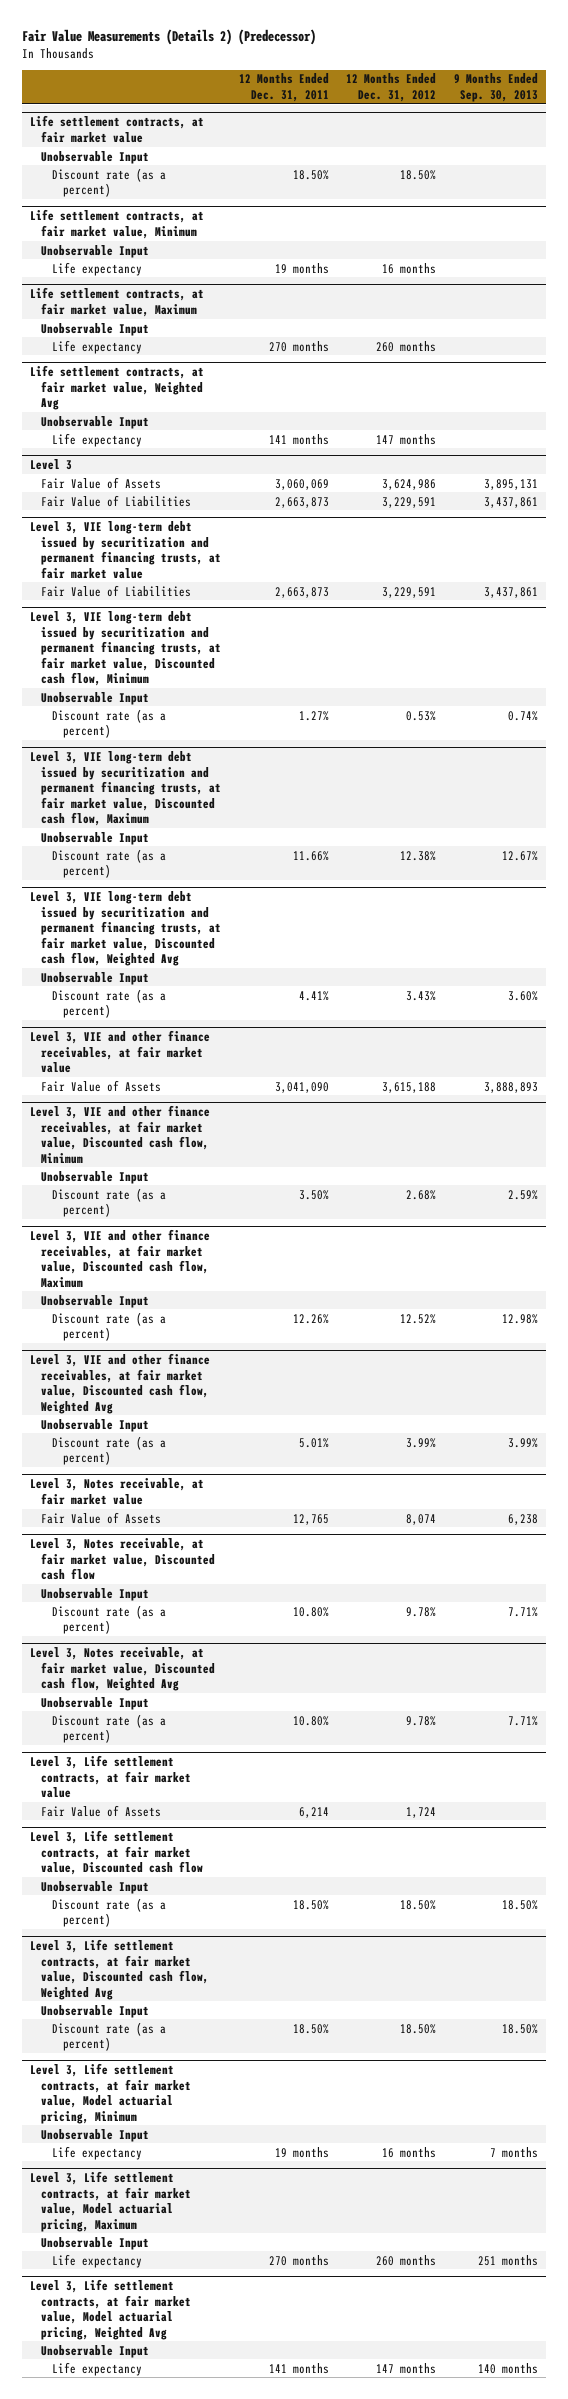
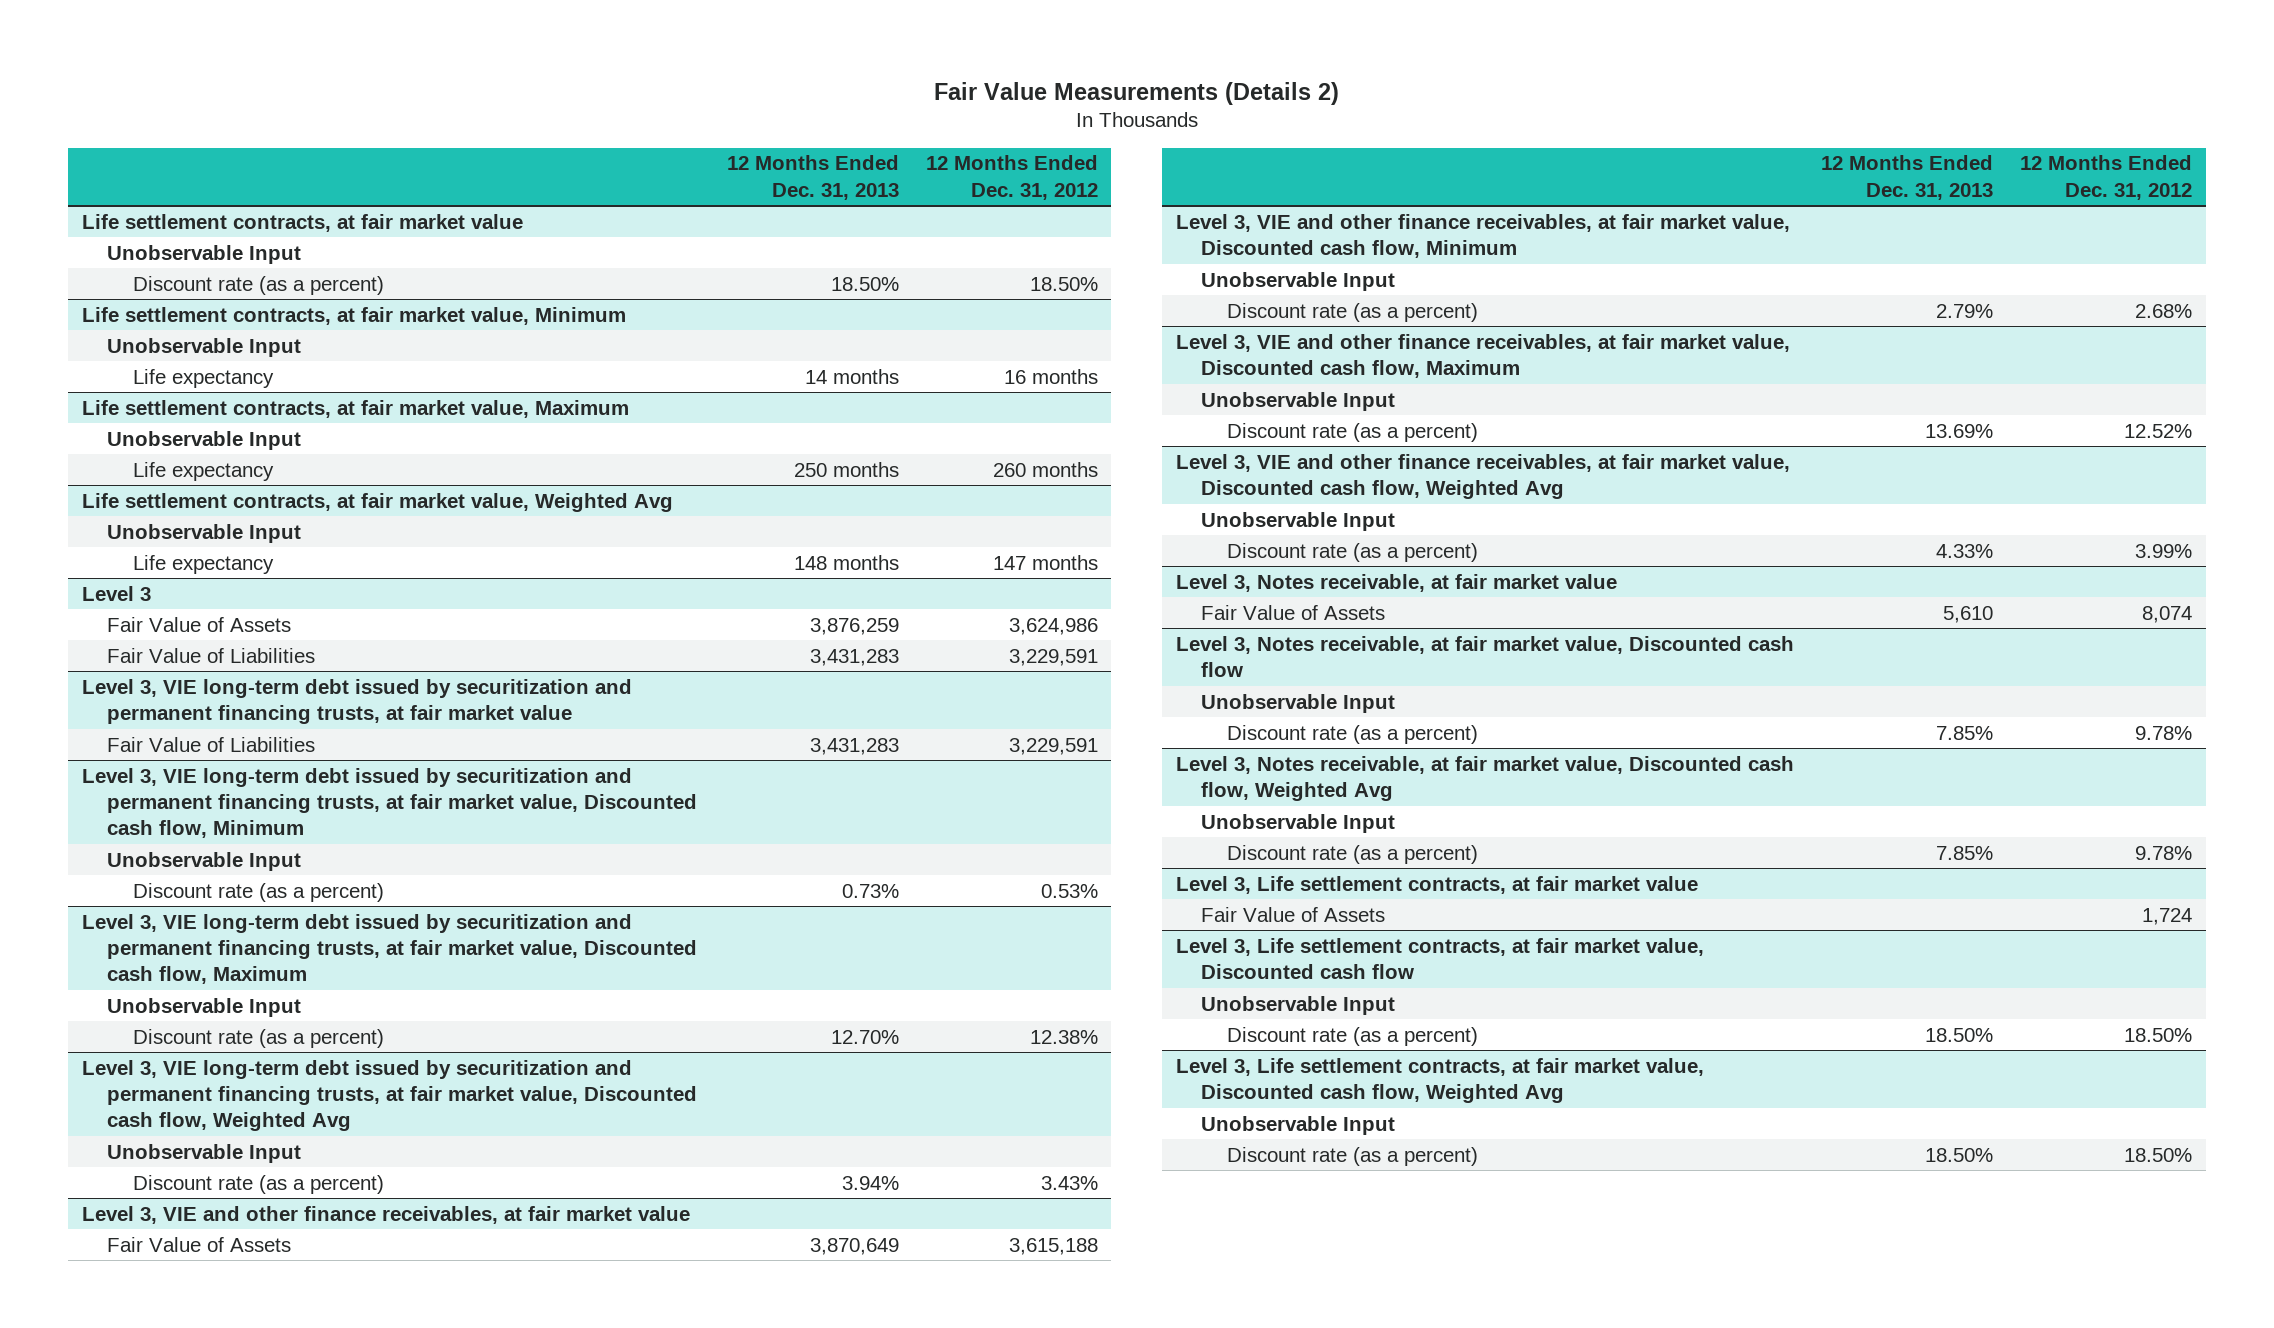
[21,28,316,45] Fair Value Measurements (Details 2) (Predecessor) -> [933,81,1339,105] Fair Value Measurements (Details 2)
[238,73,329,102] 12 Months Ended Dec. 31, 2011 -> none
[453,73,538,102] 9 Months Ended Sep. 30, 2013 -> none
none -> [726,155,899,200] 12 Months Ended Dec. 31, 2013
[30,2063,192,2124] Level 3, Life settlement contracts, at fair market value, Model actuarial pricing, Minimum -> none
[41,2128,150,2142] Unobservable Input -> none
[52,2145,143,2160] Life expectancy -> none
[30,2171,192,2232] Level 3, Life settlement contracts, at fair market value, Model actuarial pricing, Maximum -> none
[41,2236,150,2250] Unobservable Input -> none
[52,2253,143,2268] Life expectancy -> none
[30,2279,192,2340] Level 3, Life settlement contracts, at fair market value, Model actuarial pricing, Weighted Avg -> none
[41,2344,150,2358] Unobservable Input -> none
[52,2361,143,2376] Life expectancy -> none

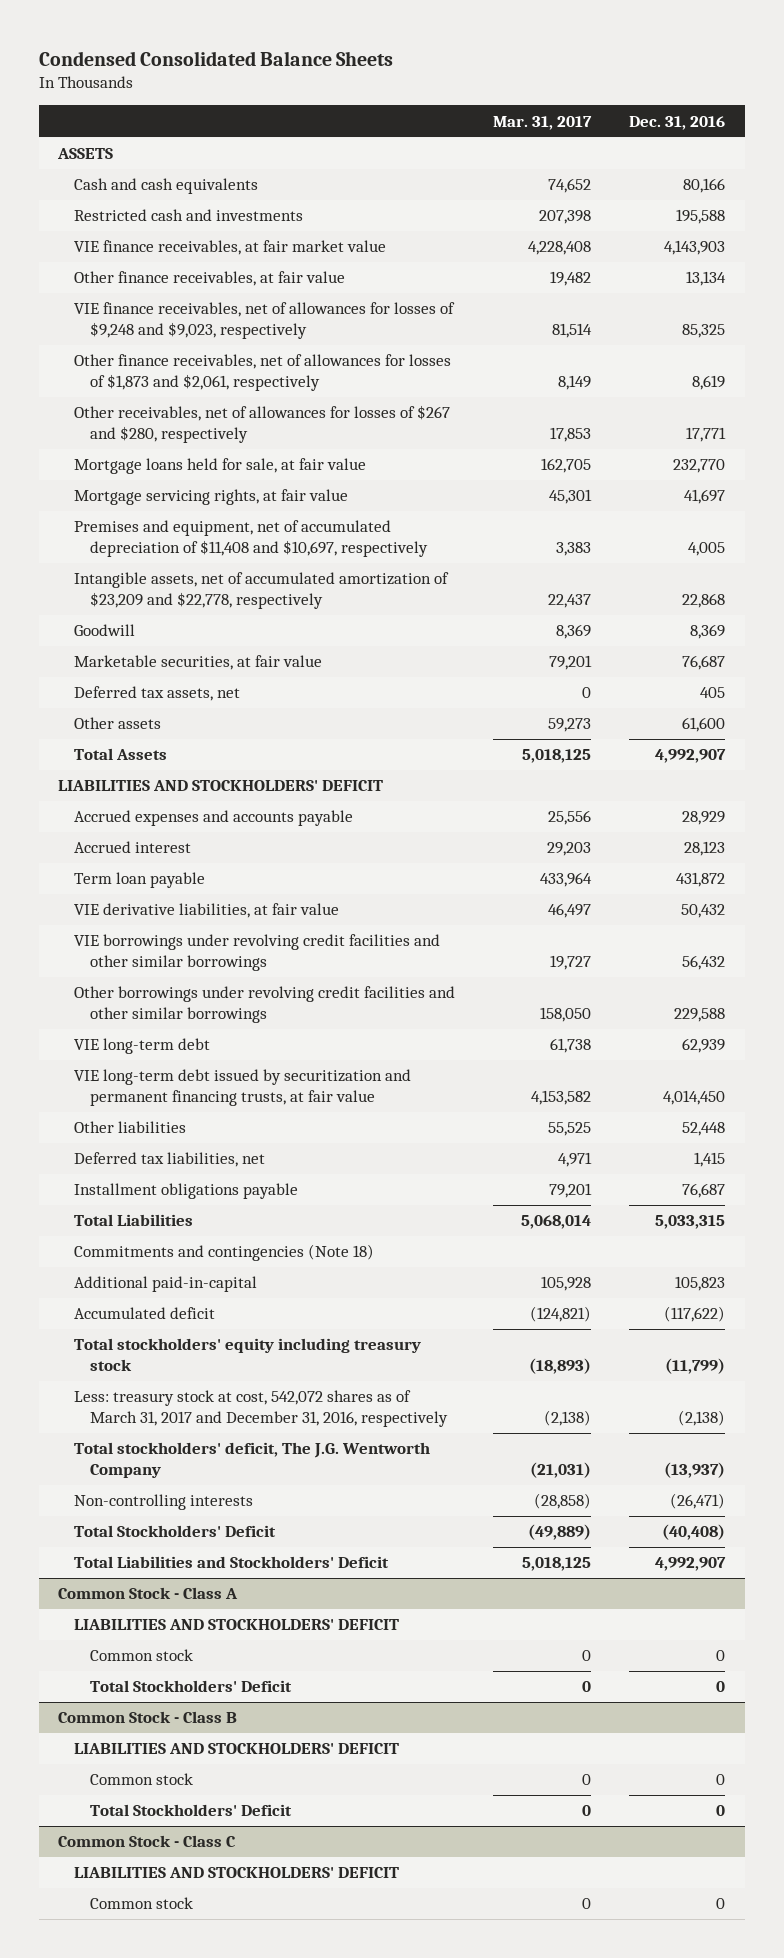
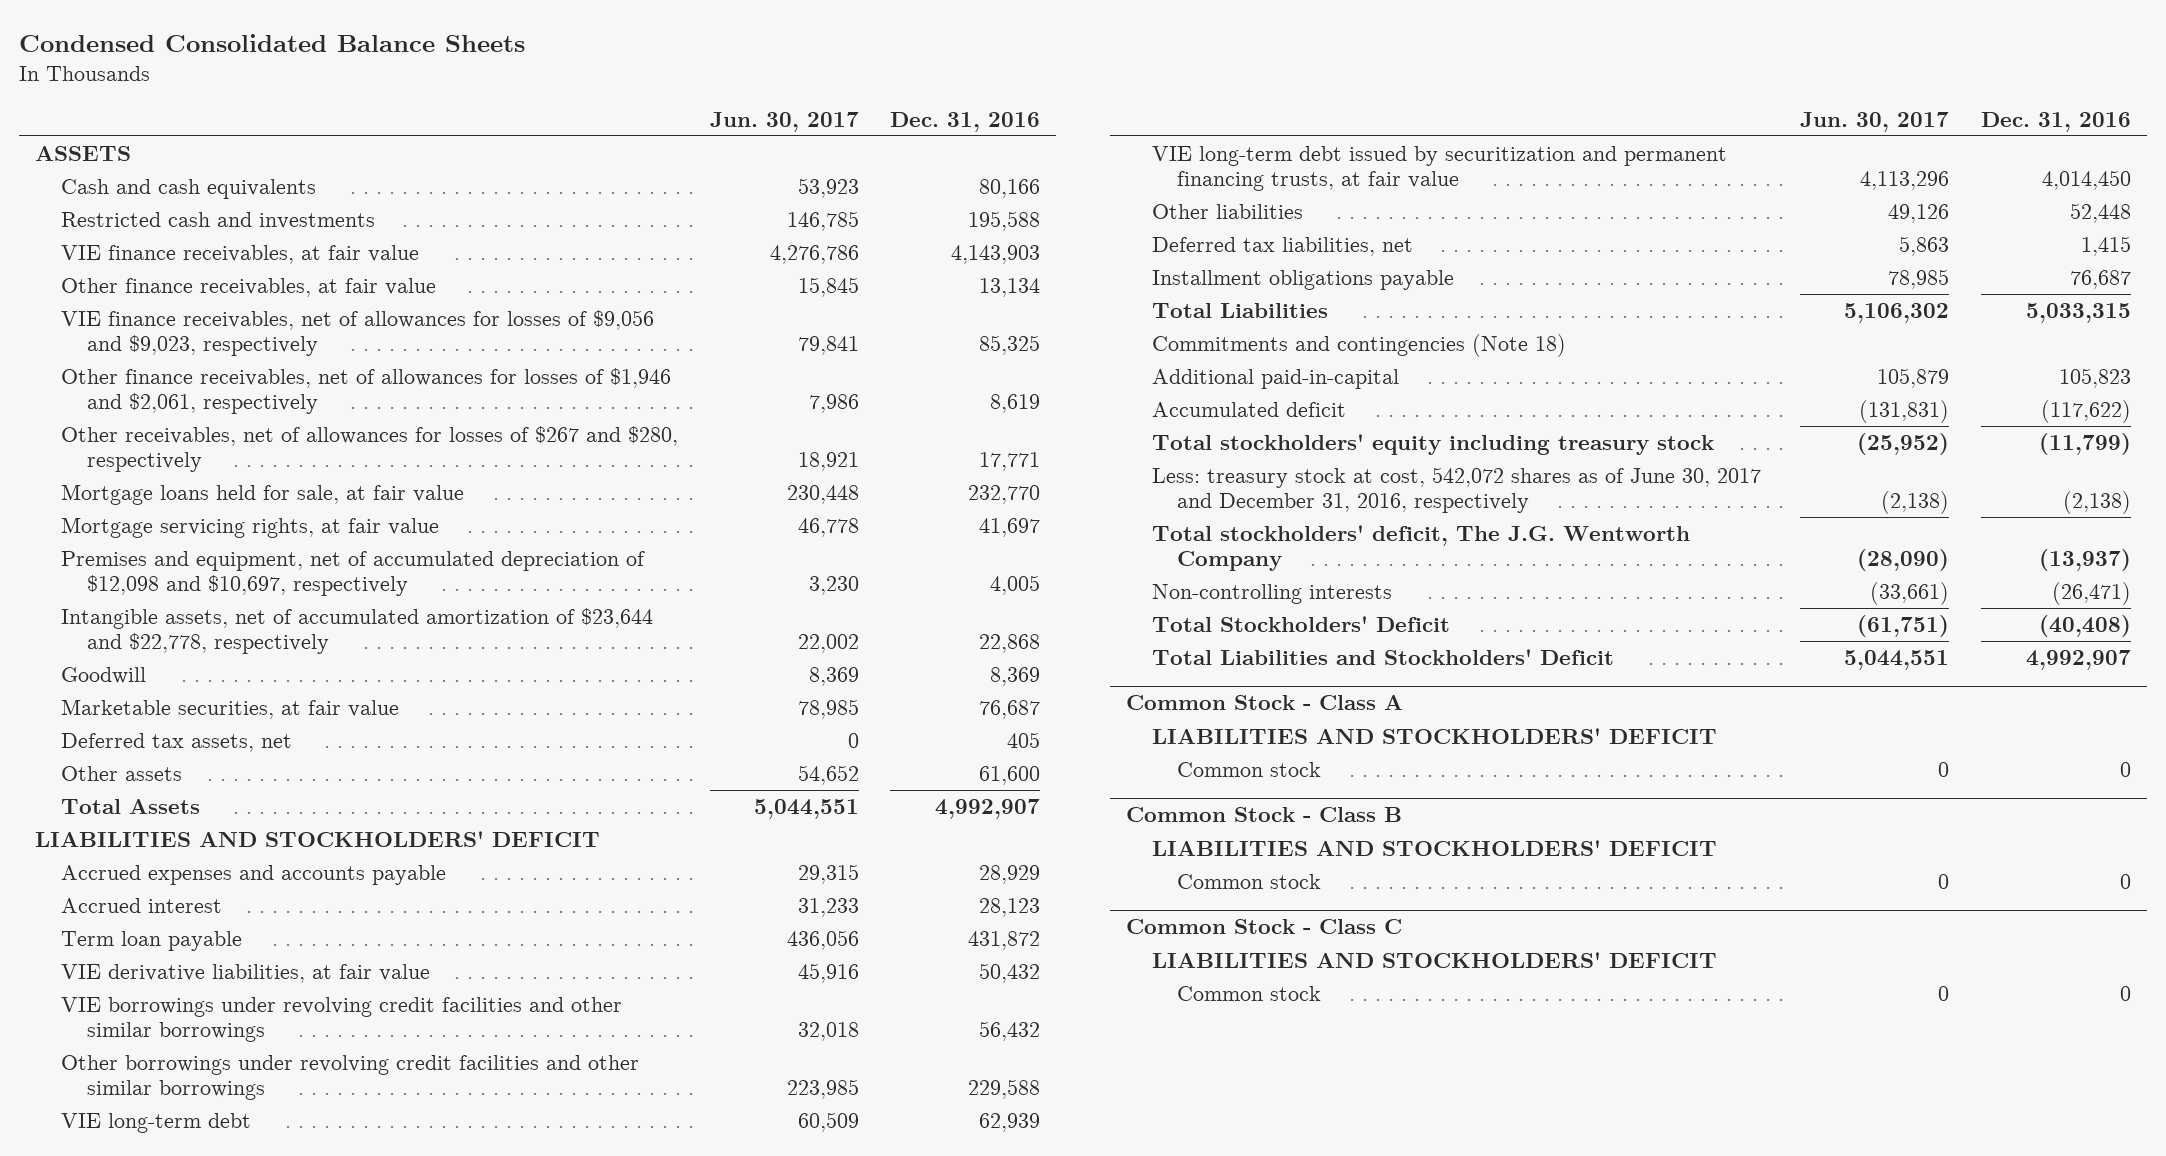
[493,115,593,130] Mar. 31, 2017 -> none
none -> [709,111,859,132] Jun. 30, 2017
[74,240,387,256] VIE finance receivables, at fair market value -> [60,245,419,265] VIE finance receivables, at fair value
[74,302,456,340] VIE finance receivables, net of allowances for losses of $9,248 and $9,023, respectively -> [60,310,654,356] VIE finance receivables, net of allowances for losses of $9,056 and $9,023, respectively
[74,354,452,392] Other finance receivables, net of allowances for losses of $1,873 and $2,061, respectively -> [60,368,671,414] Other finance receivables, net of allowances for losses of $1,946 and $2,061, respectively
[74,520,429,558] Premises and equipment, net of accumulated depreciation of $11,408 and $10,697, respectively -> [60,551,645,596] Premises and equipment, net of accumulated depreciation of $12,098 and $10,697, respectively
[74,572,450,610] Intangible assets, net of accumulated amortization of $23,209 and $22,778, respectively -> [60,608,653,654] Intangible assets, net of accumulated amortization of $23,644 and $22,778, respectively
[74,1390,449,1428] Less: treasury stock at cost, 542,072 shares as of March 31, 2017 and December 31, 2016, respectively -> [1151,467,1761,513] Less: treasury stock at cost, 542,072 shares as of June 30, 2017 and December 31, 2016, respectively
[90,1680,293,1693] Total Stockholders' Deficit -> none
[90,1804,293,1817] Total Stockholders' Deficit -> none

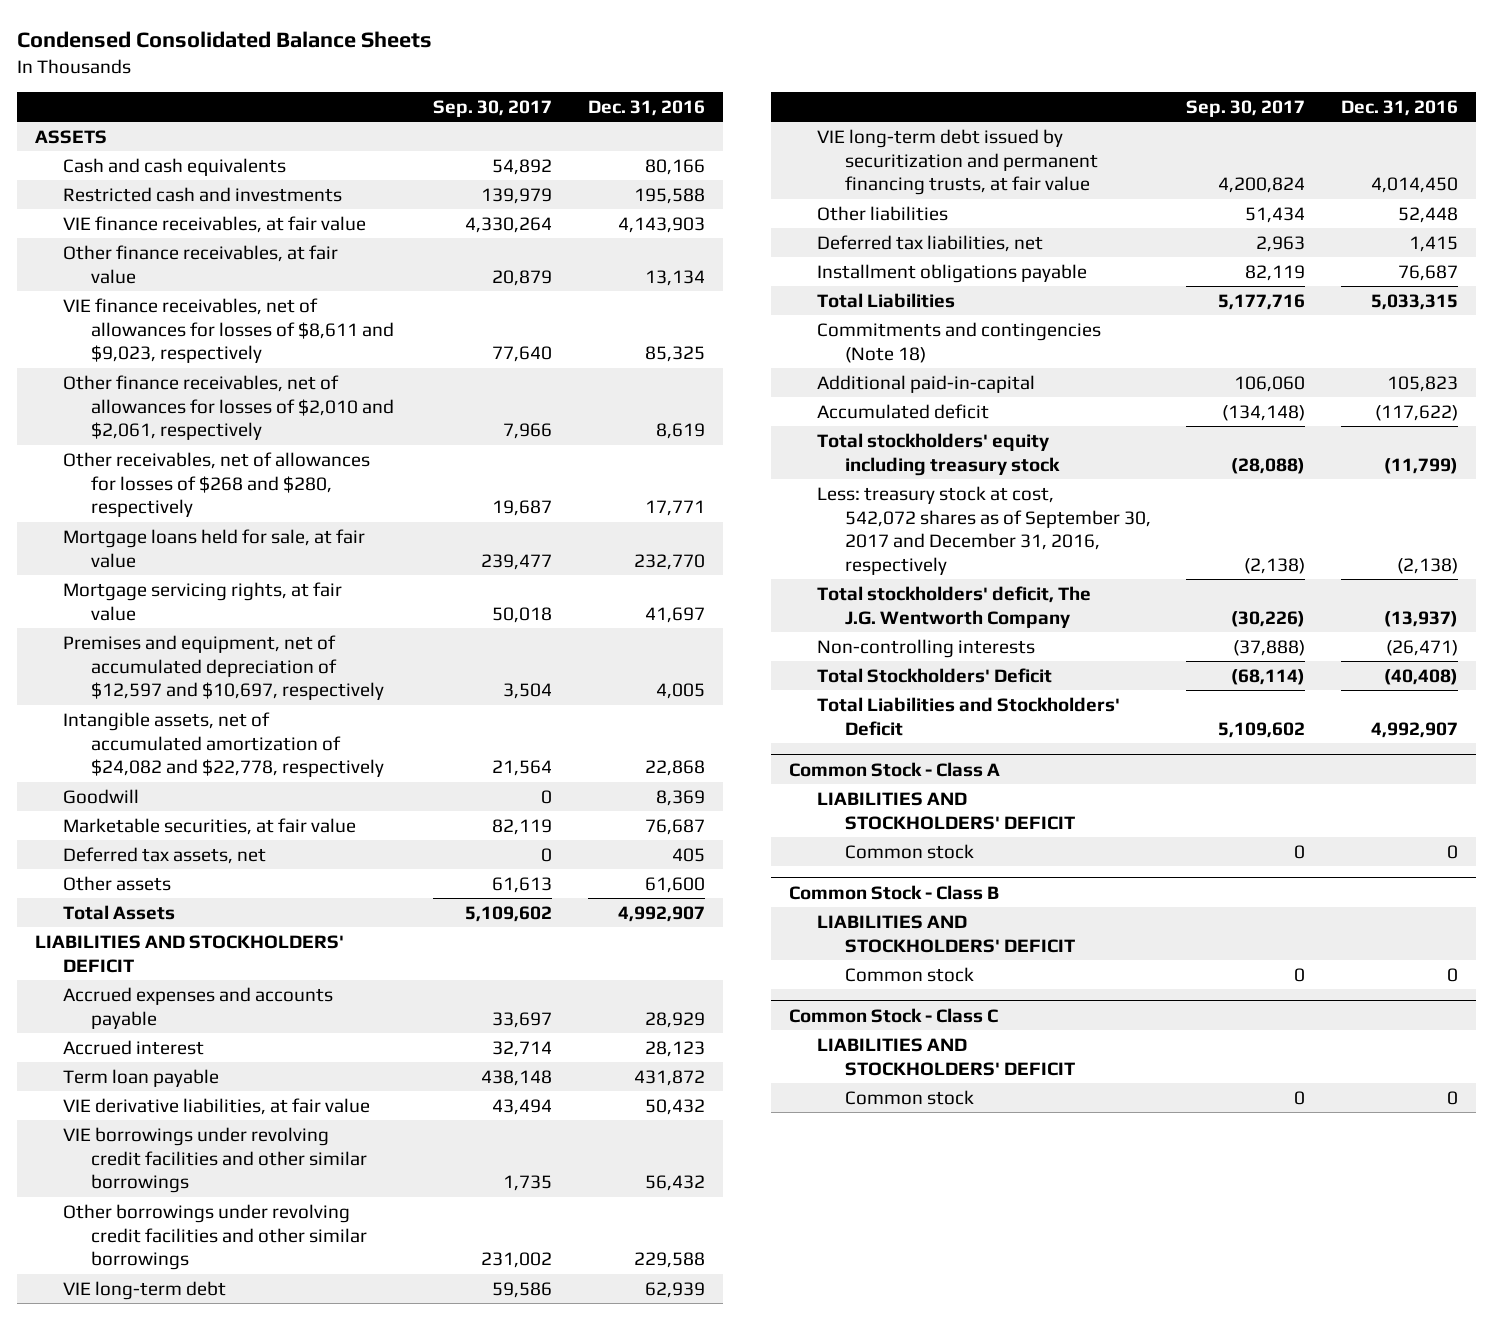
[709,111,859,132] Jun. 30, 2017 -> none
none -> [432,100,552,118] Sep. 30, 2017
[60,310,654,356] VIE finance receivables, net of allowances for losses of $9,056 and $9,023, respectively -> [63,297,395,364] VIE finance receivables, net of allowances for losses of $8,611 and $9,023, respectively
[60,368,671,414] Other finance receivables, net of allowances for losses of $1,946 and $2,061, respectively -> [63,374,395,441] Other finance receivables, net of allowances for losses of $2,010 and $2,061, respectively
[60,426,678,472] Other receivables, net of allowances for losses of $267 and $280, respectively -> [63,451,371,518] Other receivables, net of allowances for losses of $268 and $280, respectively
[60,551,645,596] Premises and equipment, net of accumulated depreciation of $12,098 and $10,697, respectively -> [63,634,385,701] Premises and equipment, net of accumulated depreciation of $12,597 and $10,697, respectively
[60,608,653,654] Intangible assets, net of accumulated amortization of $23,644 and $22,778, respectively -> [63,711,385,778] Intangible assets, net of accumulated amortization of $24,082 and $22,778, respectively
[1151,467,1761,513] Less: treasury stock at cost, 542,072 shares as of June 30, 2017 and December 31, 2016, respectively -> [816,485,1151,575] Less: treasury stock at cost, 542,072 shares as of September 30, 2017 and December 31, 2016, respectively

